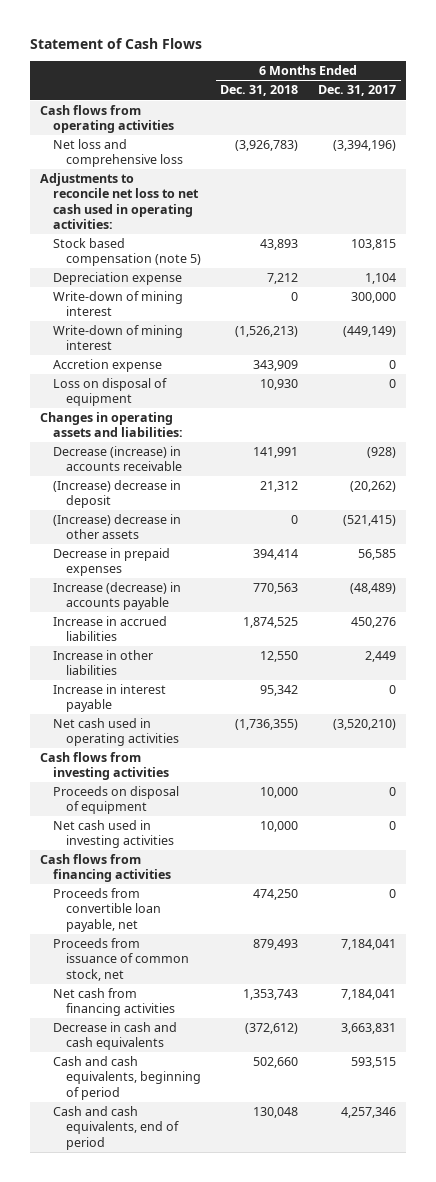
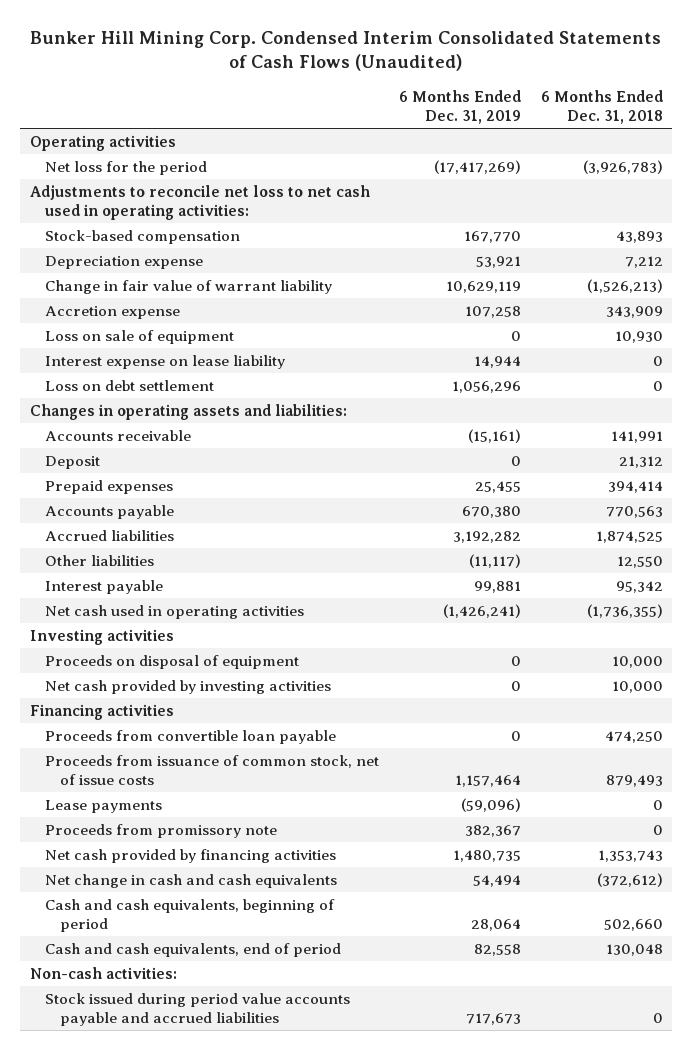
[30,38,203,50] Statement of Cash Flows -> [30,31,662,72] Bunker Hill Mining Corp. Condensed Interim Consolidated Statements of Cash Flows (Unaudited)
[317,85,396,97] Dec. 31, 2017 -> none
none -> [398,89,521,125] 6 Months Ended Dec. 31, 2019
[39,104,174,134] Cash flows from operating activities -> [30,134,177,151] Operating activities
[52,138,184,168] Net loss and comprehensive loss -> [44,160,207,175] Net loss for the period
[52,237,202,267] Stock based compensation (note 5) -> [44,229,240,244] Stock-based compensation
[52,290,183,317] Write-down of mining interest -> none
[52,324,183,351] Write-down of mining interest -> [44,279,332,294] Change in fair value of warrant liability
[52,377,167,407] Loss on disposal of equipment -> [44,329,234,344] Loss on sale of equipment
none -> [44,354,285,369] Interest expense on lease liability
none -> [44,379,214,391] Loss on debt settlement
[52,513,181,540] (Increase) decrease in other assets -> none
[52,445,183,472] Decrease (increase) in accounts receivable -> [44,429,191,441] Accounts receivable
[52,479,181,509] (Increase) decrease in deposit -> [44,455,100,469] Deposit
[52,547,170,577] Decrease in prepaid expenses -> [44,479,173,494] Prepaid expenses
[52,581,181,611] Increase (decrease) in accounts payable -> [44,504,174,519] Accounts payable
[52,615,167,642] Increase in accrued liabilities -> [44,529,174,541] Accrued liabilities
[52,649,153,676] Increase in other liabilities -> [44,554,154,566] Other liabilities
[52,683,166,713] Increase in interest payable -> [44,579,163,594] Interest payable
[39,751,169,781] Cash flows from investing activities -> [30,628,175,645] Investing activities
[52,819,175,849] Net cash used in investing activities -> [44,679,331,694] Net cash provided by investing activities
[39,853,171,883] Cash flows from financing activities -> [30,703,175,720] Financing activities
[52,887,162,932] Proceeds from convertible loan payable, net -> [44,729,336,744] Proceeds from convertible loan payable
[52,937,190,981] Proceeds from issuance of common stock, net -> [44,754,379,786] Proceeds from issuance of common stock, net of issue costs
none -> [44,799,162,813] Lease payments
none -> [44,823,277,838] Proceeds from promissory note
[52,987,176,1017] Net cash from financing activities -> [44,848,336,863] Net cash provided by financing activities
[52,1021,177,1051] Decrease in cash and cash equivalents -> [44,873,337,888] Net change in cash and cash equivalents
none -> [30,966,178,979] Non-cash activities:
none -> [44,992,350,1027] Stock issued during period value accounts payable and accrued liabilities

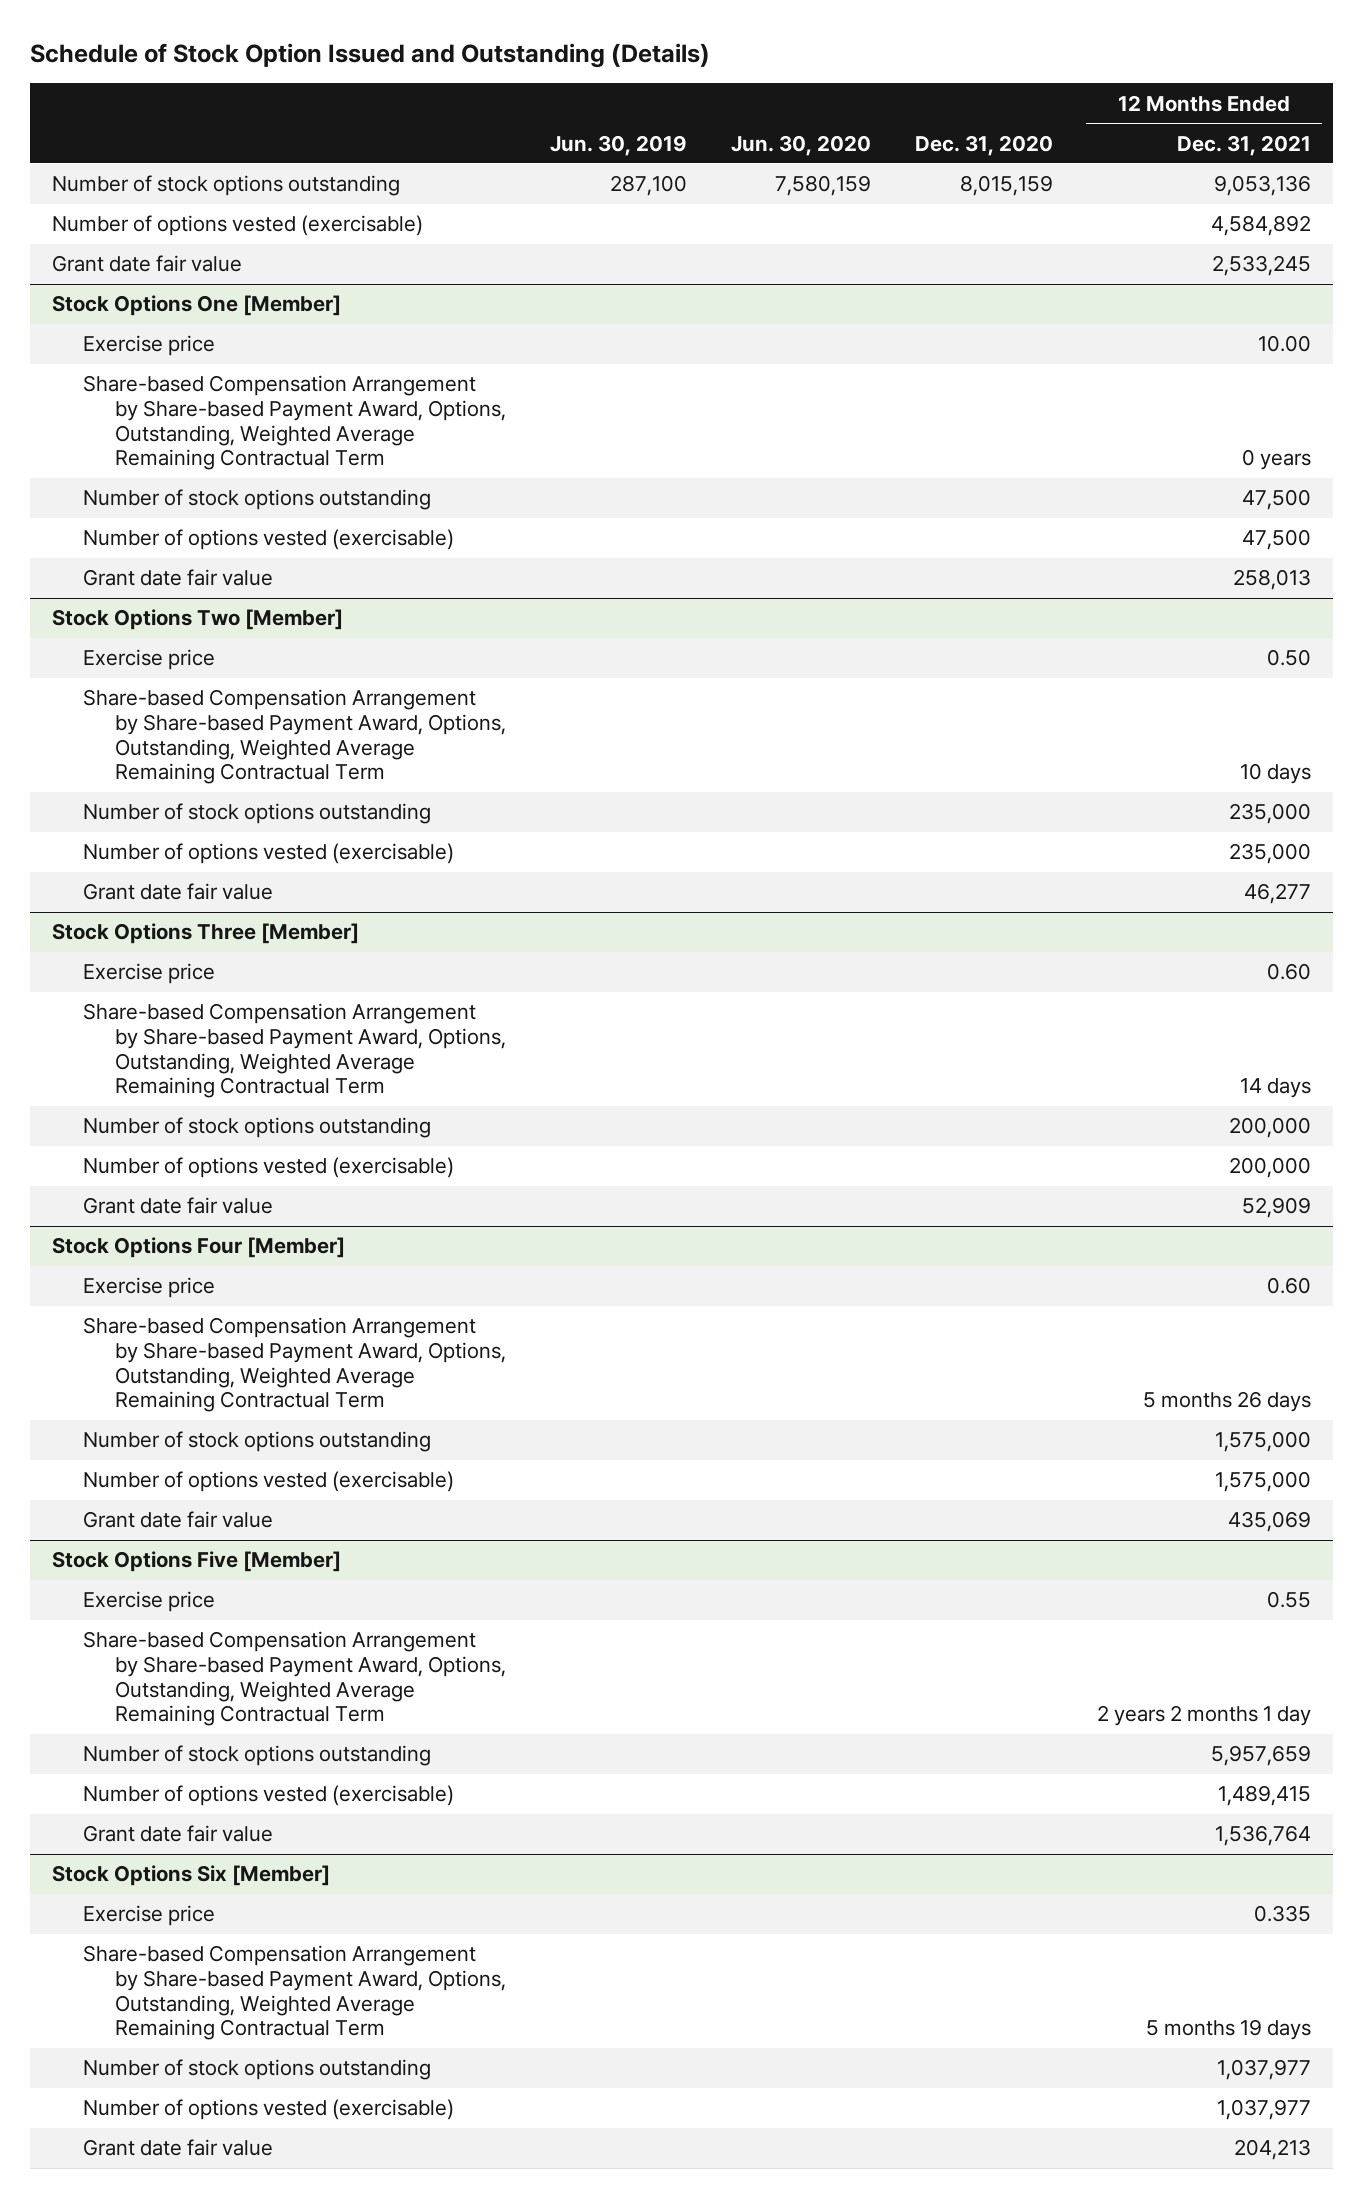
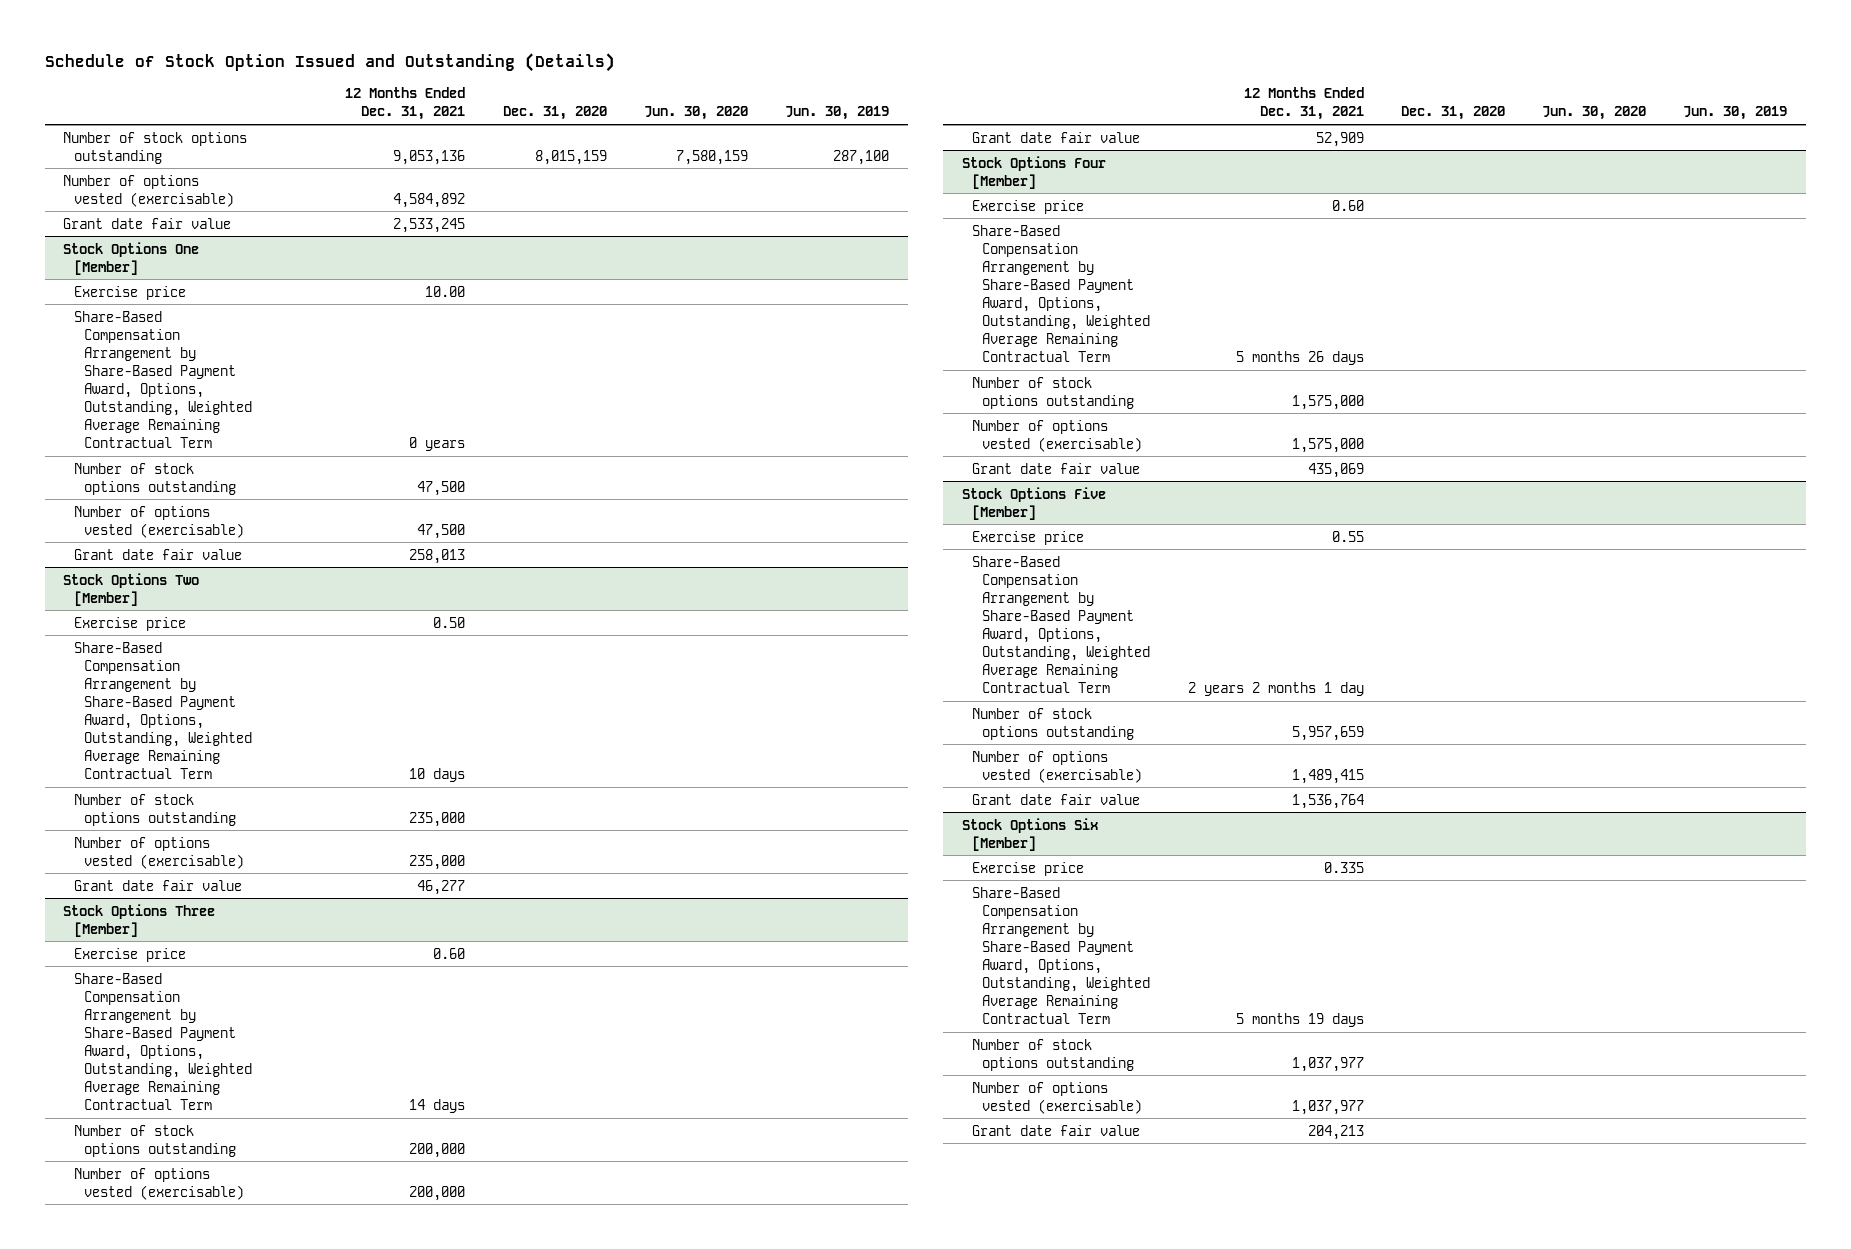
[83,375,506,471] Share-based Compensation Arrangement by Share-based Payment Award, Options, Outstanding, Weighted Average Remaining Contractual Term -> [73,310,253,449] Share-Based Compensation Arrangement by Share-Based Payment Award, Options, Outstanding, Weighted Average Remaining Contractual Term
[83,689,506,785] Share-based Compensation Arrangement by Share-based Payment Award, Options, Outstanding, Weighted Average Remaining Contractual Term -> [73,641,253,780] Share-Based Compensation Arrangement by Share-Based Payment Award, Options, Outstanding, Weighted Average Remaining Contractual Term
[83,1003,506,1099] Share-based Compensation Arrangement by Share-based Payment Award, Options, Outstanding, Weighted Average Remaining Contractual Term -> [73,972,253,1111] Share-Based Compensation Arrangement by Share-Based Payment Award, Options, Outstanding, Weighted Average Remaining Contractual Term
[83,1317,506,1413] Share-based Compensation Arrangement by Share-based Payment Award, Options, Outstanding, Weighted Average Remaining Contractual Term -> [971,224,1151,363] Share-Based Compensation Arrangement by Share-Based Payment Award, Options, Outstanding, Weighted Average Remaining Contractual Term
[83,1631,506,1727] Share-based Compensation Arrangement by Share-based Payment Award, Options, Outstanding, Weighted Average Remaining Contractual Term -> [971,555,1151,694] Share-Based Compensation Arrangement by Share-Based Payment Award, Options, Outstanding, Weighted Average Remaining Contractual Term
[83,1945,506,2041] Share-based Compensation Arrangement by Share-based Payment Award, Options, Outstanding, Weighted Average Remaining Contractual Term -> [971,886,1151,1025] Share-Based Compensation Arrangement by Share-Based Payment Award, Options, Outstanding, Weighted Average Remaining Contractual Term

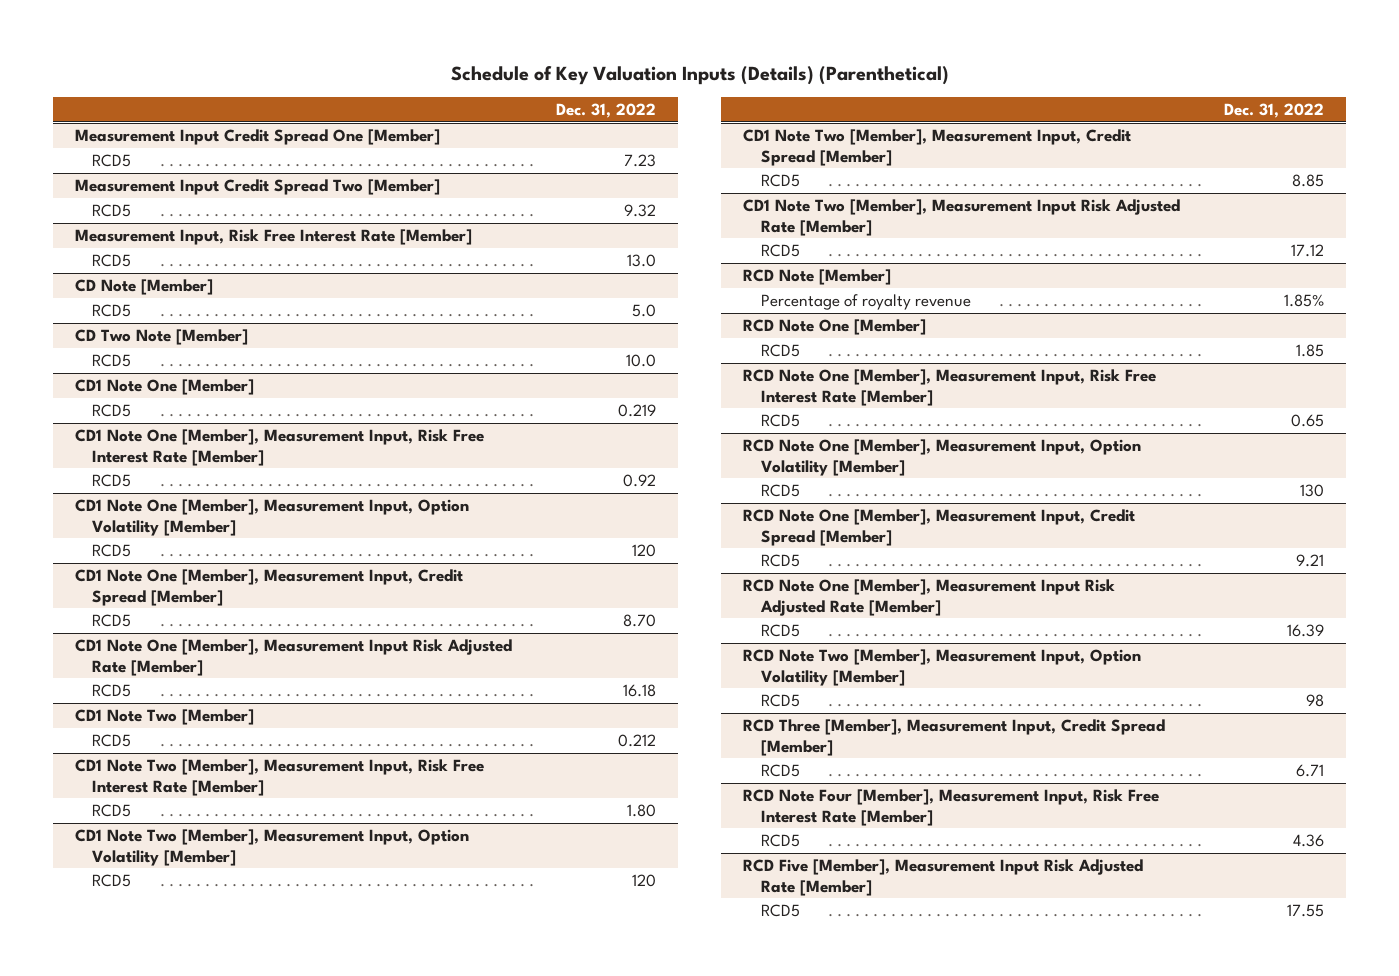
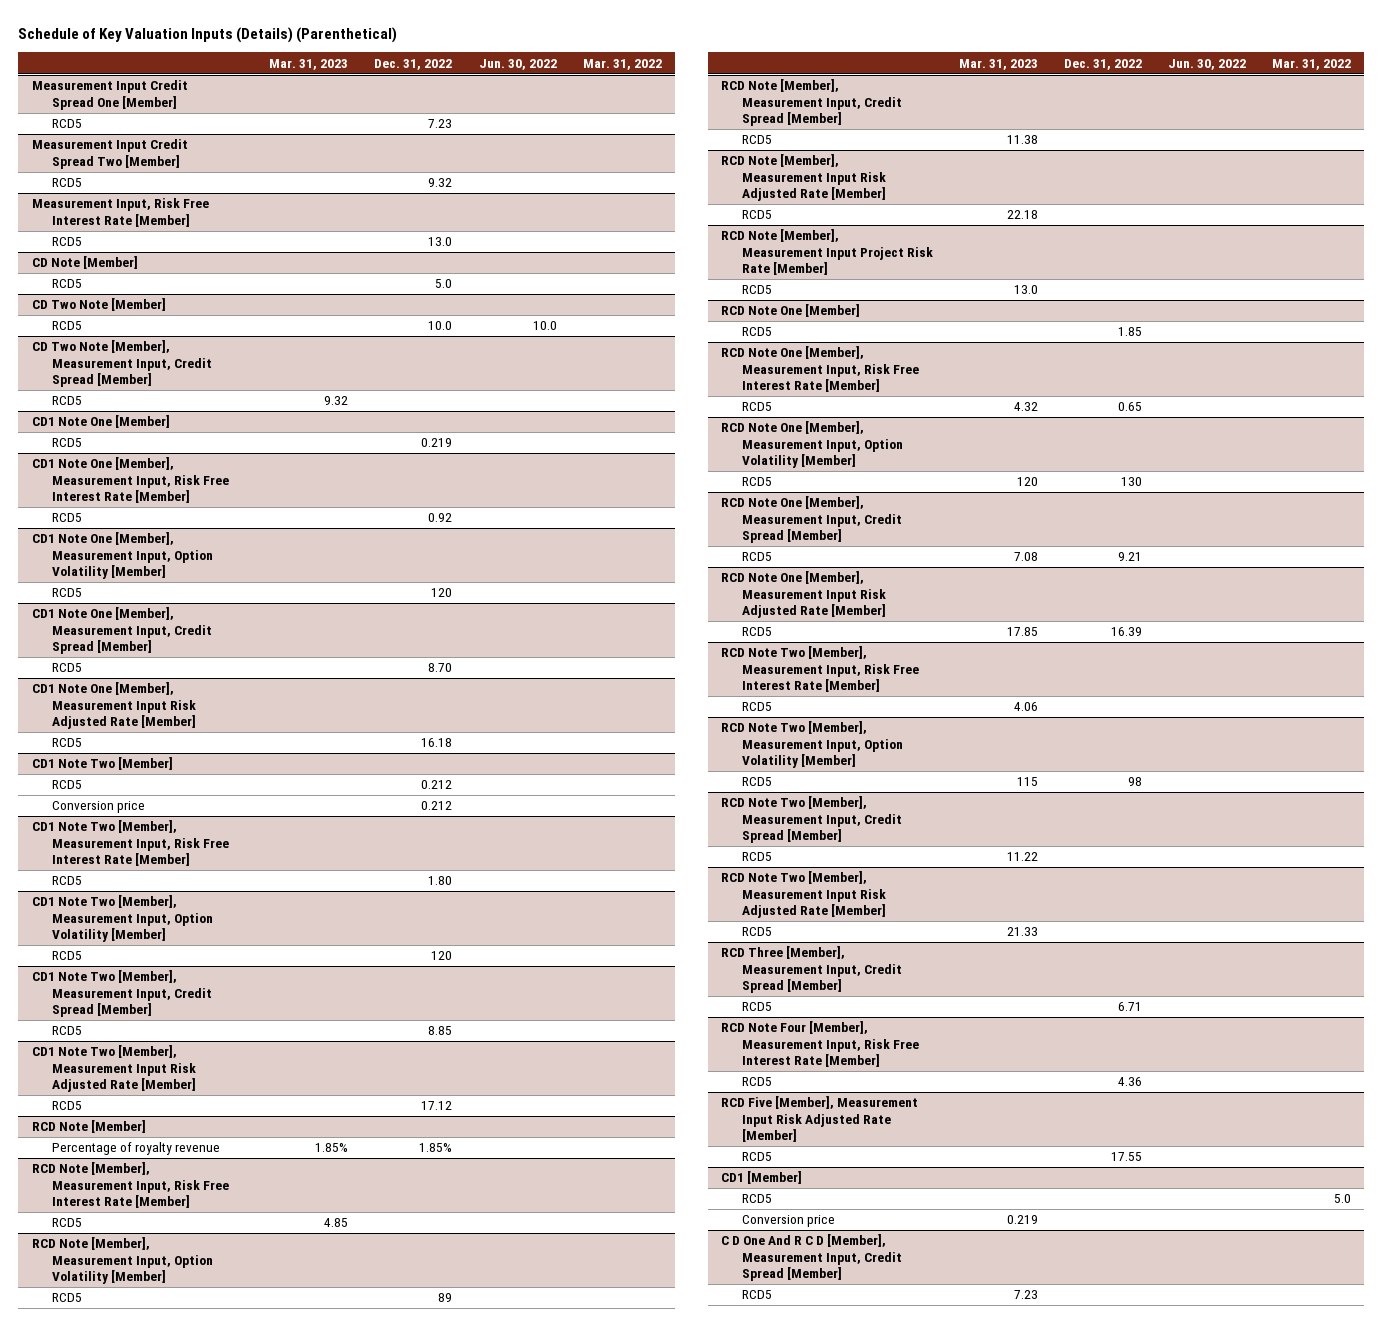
none -> [269,58,349,70] Mar. 31, 2023
none -> [478,58,557,70] Jun. 30, 2022
none -> [582,58,662,70] Mar. 31, 2022
none -> [31,340,213,388] CD Two Note [Member], Measurement Input, Credit Spread [Member]
none -> [52,396,83,406] RCD5
none -> [52,801,146,814] Conversion price
none -> [31,1162,230,1209] RCD Note [Member], Measurement Input, Risk Free Interest Rate [Member]
none -> [52,1218,83,1228] RCD5
none -> [31,1237,214,1285] RCD Note [Member], Measurement Input, Option Volatility [Member]
none -> [52,1293,83,1303] RCD5
none -> [721,79,902,127] RCD Note [Member], Measurement Input, Credit Spread [Member]
none -> [741,135,772,145] RCD5
none -> [721,154,886,202] RCD Note [Member], Measurement Input Risk Adjusted Rate [Member]
none -> [741,210,772,220] RCD5
none -> [721,229,933,276] RCD Note [Member], Measurement Input Project Risk Rate [Member]
none -> [741,285,772,295] RCD5
none -> [721,646,919,693] RCD Note Two [Member], Measurement Input, Risk Free Interest Rate [Member]
none -> [741,702,772,712] RCD5
none -> [721,796,902,844] RCD Note Two [Member], Measurement Input, Credit Spread [Member]
none -> [741,852,772,862] RCD5
none -> [721,871,886,919] RCD Note Two [Member], Measurement Input Risk Adjusted Rate [Member]
none -> [741,927,772,937] RCD5
none -> [721,1171,803,1185] CD1 [Member]
none -> [741,1194,772,1204] RCD5
none -> [741,1215,835,1228] Conversion price
none -> [721,1234,902,1282] C D One And R C D [Member], Measurement Input, Credit Spread [Member]
none -> [741,1290,772,1300] RCD5

